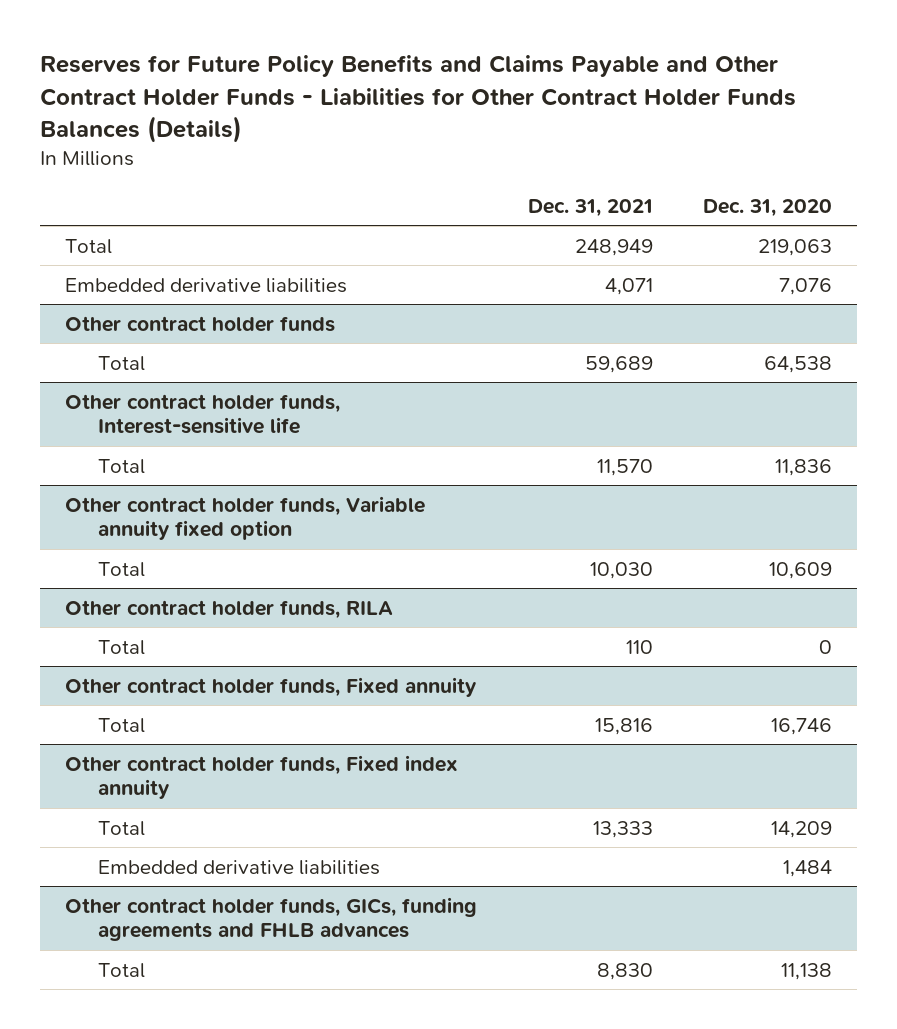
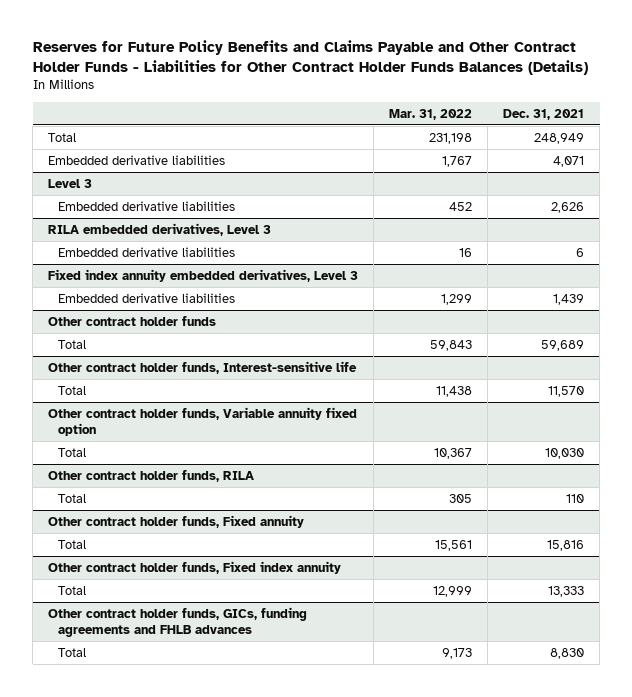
[703,198,833,217] Dec. 31, 2020 -> none
none -> [389,108,473,120] Mar. 31, 2022
none -> [48,178,93,188] Level 3
none -> [58,200,236,211] Embedded derivative liabilities
none -> [48,222,272,236] RILA embedded derivatives, Level 3
none -> [58,246,236,257] Embedded derivative liabilities
none -> [48,268,359,282] Fixed index annuity embedded derivatives, Level 3
none -> [58,292,236,303] Embedded derivative liabilities
[97,859,380,875] Embedded derivative liabilities -> none

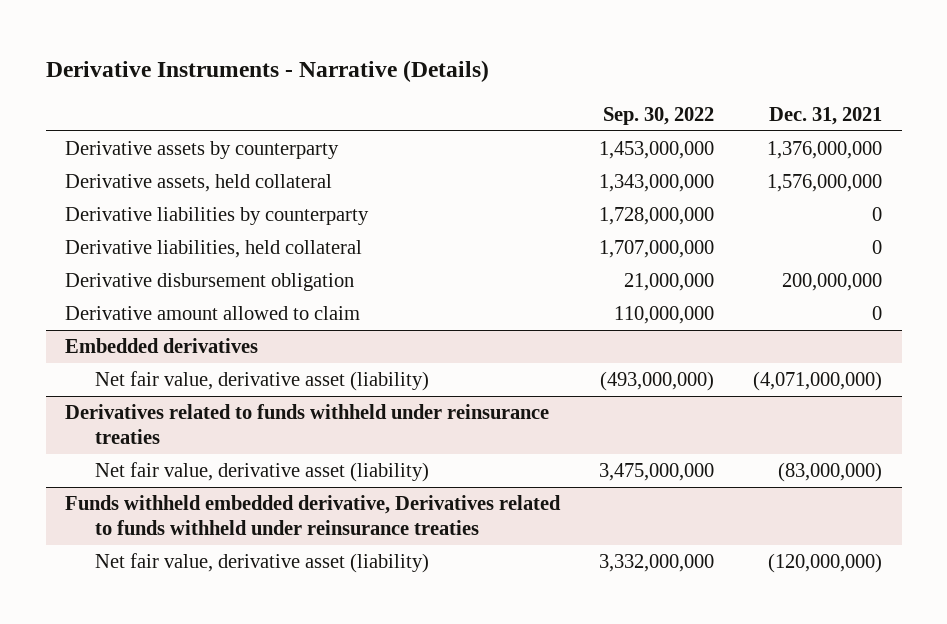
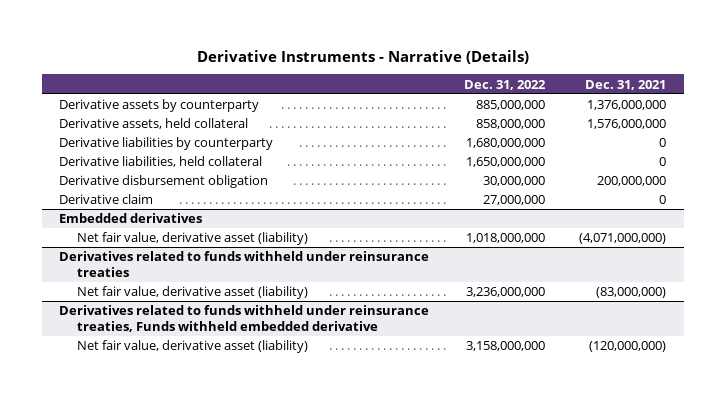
[603,106,715,125] Sep. 30, 2022 -> none
none -> [463,79,546,90] Dec. 31, 2022
[65,306,361,321] Derivative amount allowed to claim -> none
none -> [58,194,153,205] Derivative claim
[65,495,562,535] Funds withheld embedded derivative, Derivatives related to funds withheld under reinsurance treaties -> [58,305,429,333] Derivatives related to funds withheld under reinsurance treaties, Funds withheld embedded derivative

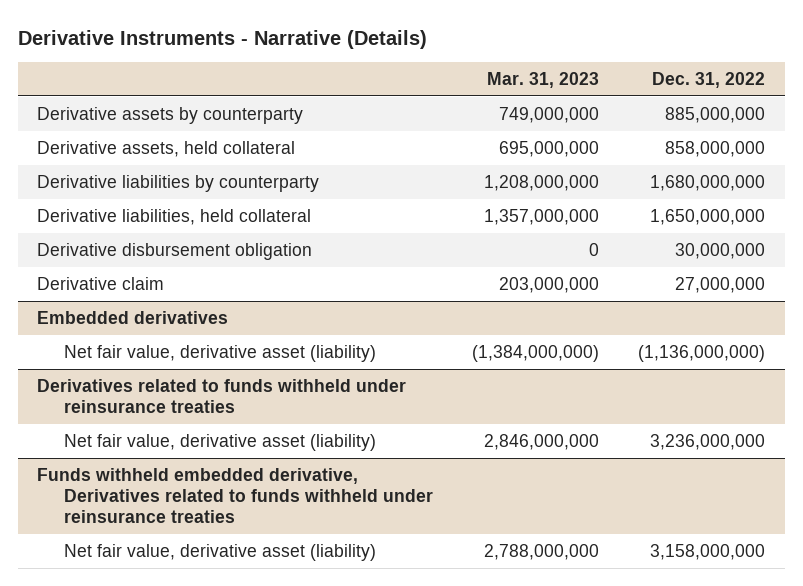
[585,79,667,90] Dec. 31, 2021 -> none
none -> [487,71,600,88] Mar. 31, 2023
[465,233,545,244] 1,018,000,000 -> [638,344,766,362] (1,136,000,000)
[58,305,429,333] Derivatives related to funds withheld under reinsurance treaties, Funds withheld embedded derivative -> [37,467,433,524] Funds withheld embedded derivative, Derivatives related to funds withheld under reinsurance treaties

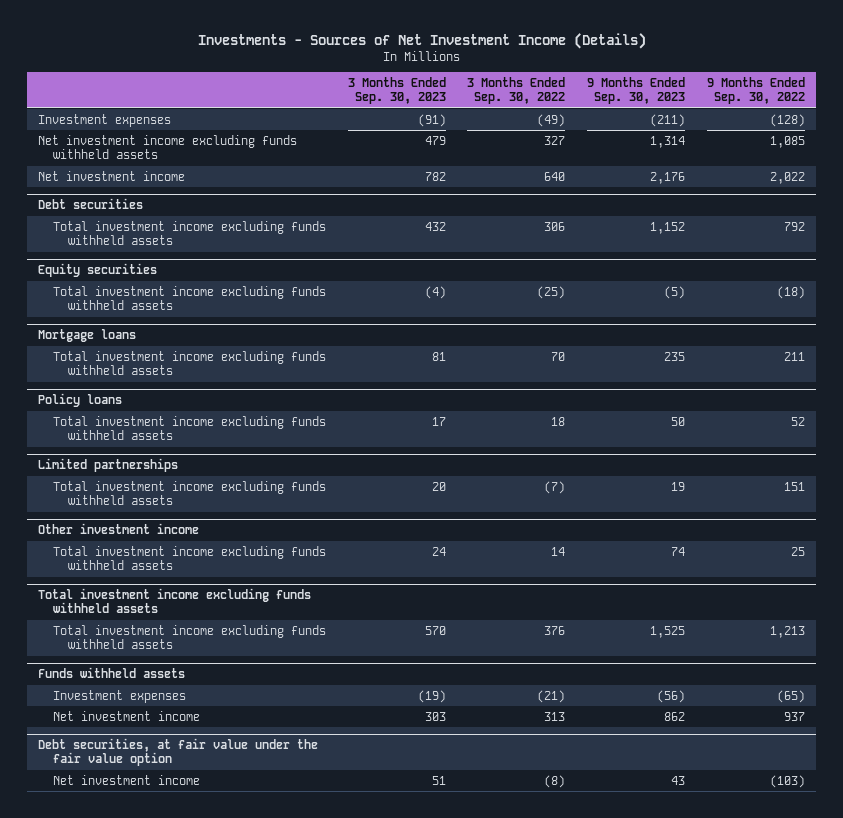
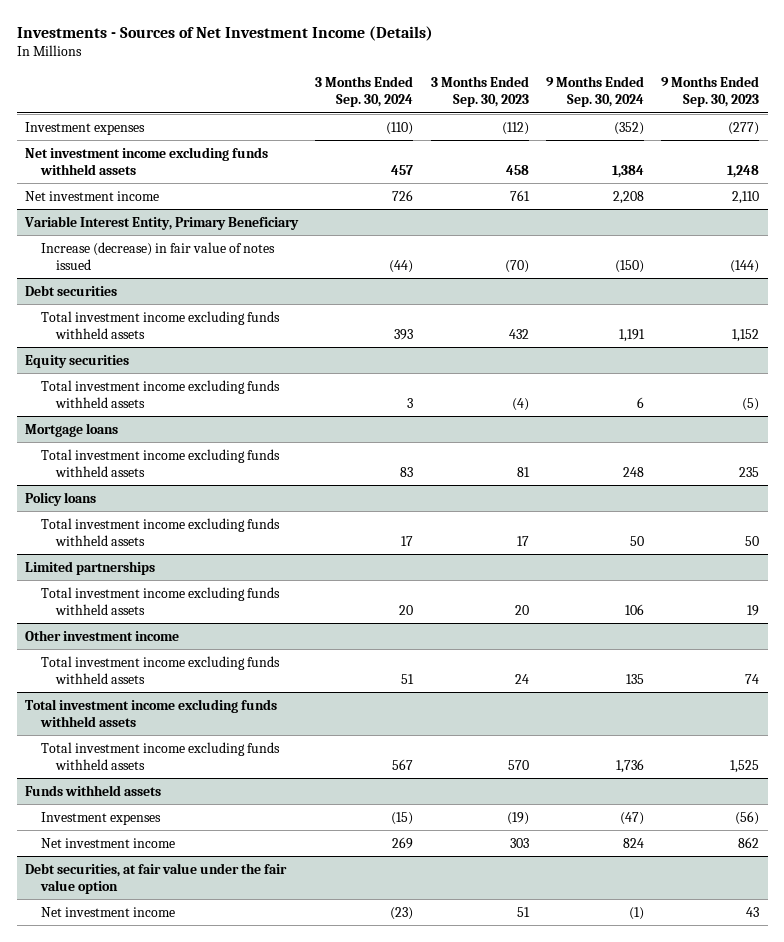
[467,76,566,105] 3 Months Ended Sep. 30, 2022 -> none
[707,76,806,105] 9 Months Ended Sep. 30, 2022 -> none
none -> [315,75,414,108] 3 Months Ended Sep. 30, 2024
none -> [545,75,644,108] 9 Months Ended Sep. 30, 2024
[417,113,446,127] (91) -> [501,121,529,135] (112)
[650,113,686,127] (211) -> [728,121,760,135] (277)
[424,135,446,145] 479 -> [505,164,529,175] 458
[650,135,686,148] 1,314 -> [727,164,760,178] 1,248
[424,171,446,181] 782 -> [509,189,530,201] 761
[650,171,686,184] 2,176 -> [732,190,760,204] 2,110
none -> [24,215,300,230] Variable Interest Entity, Primary Beneficiary
none -> [40,241,275,270] Increase (decrease) in fair value of notes issued

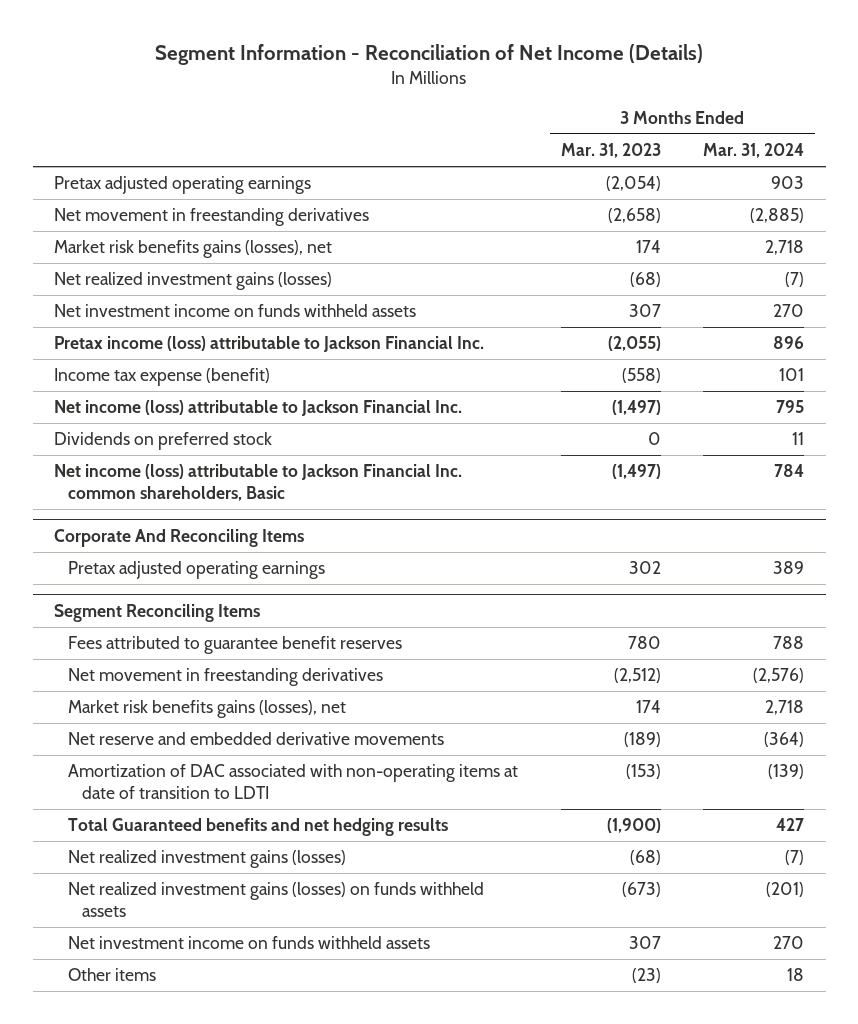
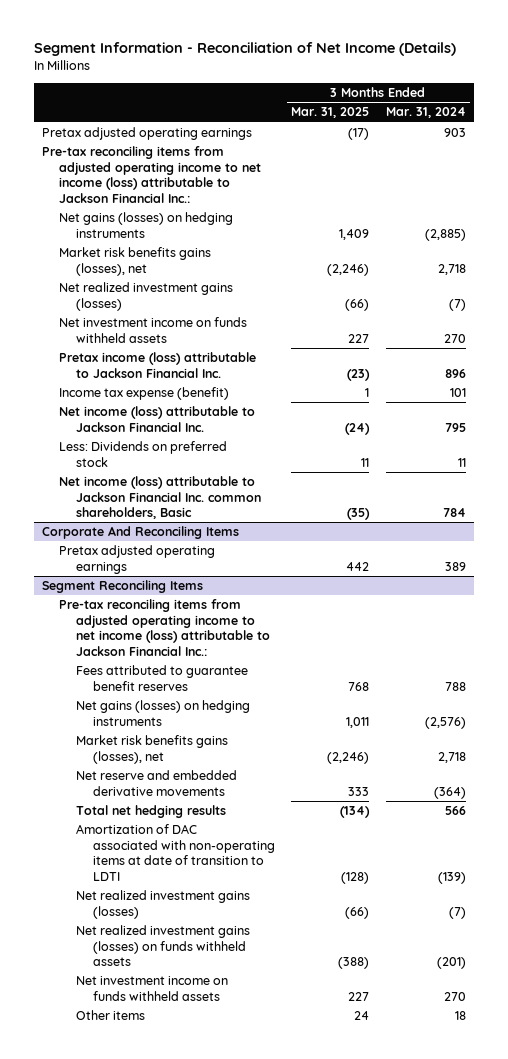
[560,143,661,159] Mar. 31, 2023 -> none
none -> [291,107,370,119] Mar. 31, 2025
none -> [42,146,261,203] Pre-tax reconciling items from adjusted operating income to net income (loss) attributable to Jackson Financial Inc.:
[53,208,369,227] Net movement in freestanding derivatives -> [58,212,233,238] Net gains (losses) on hedging instruments
[53,432,272,451] Dividends on preferred stock -> [58,441,227,467] Less: Dividends on preferred stock
none -> [58,599,270,656] Pre-tax reconciling items from adjusted operating income to net income (loss) attributable to Jackson Financial Inc.:
[67,668,383,687] Net movement in freestanding derivatives -> [75,700,250,726] Net gains (losses) on hedging instruments
none -> [75,805,226,819] Total net hedging results
[67,818,448,837] Total Guaranteed benefits and net hedging results -> none

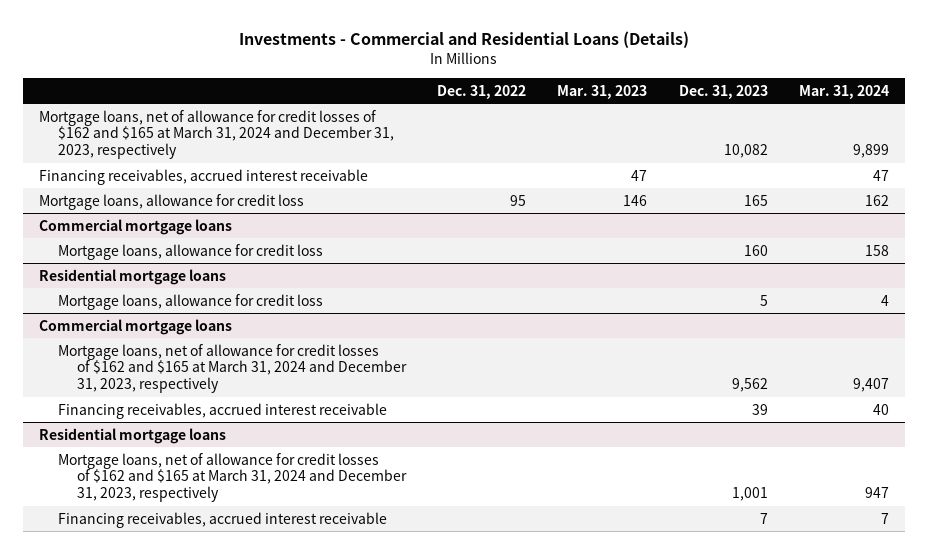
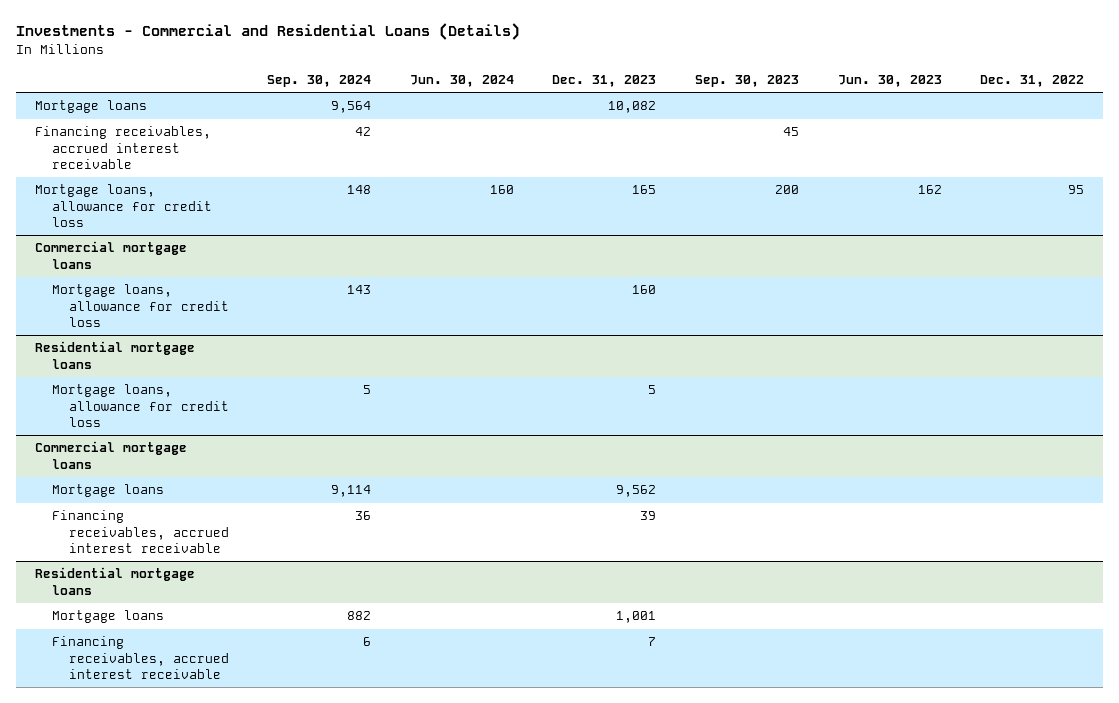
[557,84,648,99] Mar. 31, 2023 -> none
[799,84,890,99] Mar. 31, 2024 -> none
none -> [267,75,372,88] Sep. 30, 2024
none -> [409,75,514,88] Jun. 30, 2024
none -> [694,75,799,88] Sep. 30, 2023
none -> [837,75,942,88] Jun. 30, 2023
[38,109,394,160] Mortgage loans, net of allowance for credit losses of $162 and $165 at March 31, 2024 and December 31, 2023, respectively -> [34,100,147,114] Mortgage loans
[57,343,407,394] Mortgage loans, net of allowance for credit losses of $162 and $165 at March 31, 2024 and December 31, 2023, respectively -> [51,484,164,498] Mortgage loans
[57,452,407,503] Mortgage loans, net of allowance for credit losses of $162 and $165 at March 31, 2024 and December 31, 2023, respectively -> [51,610,164,624] Mortgage loans

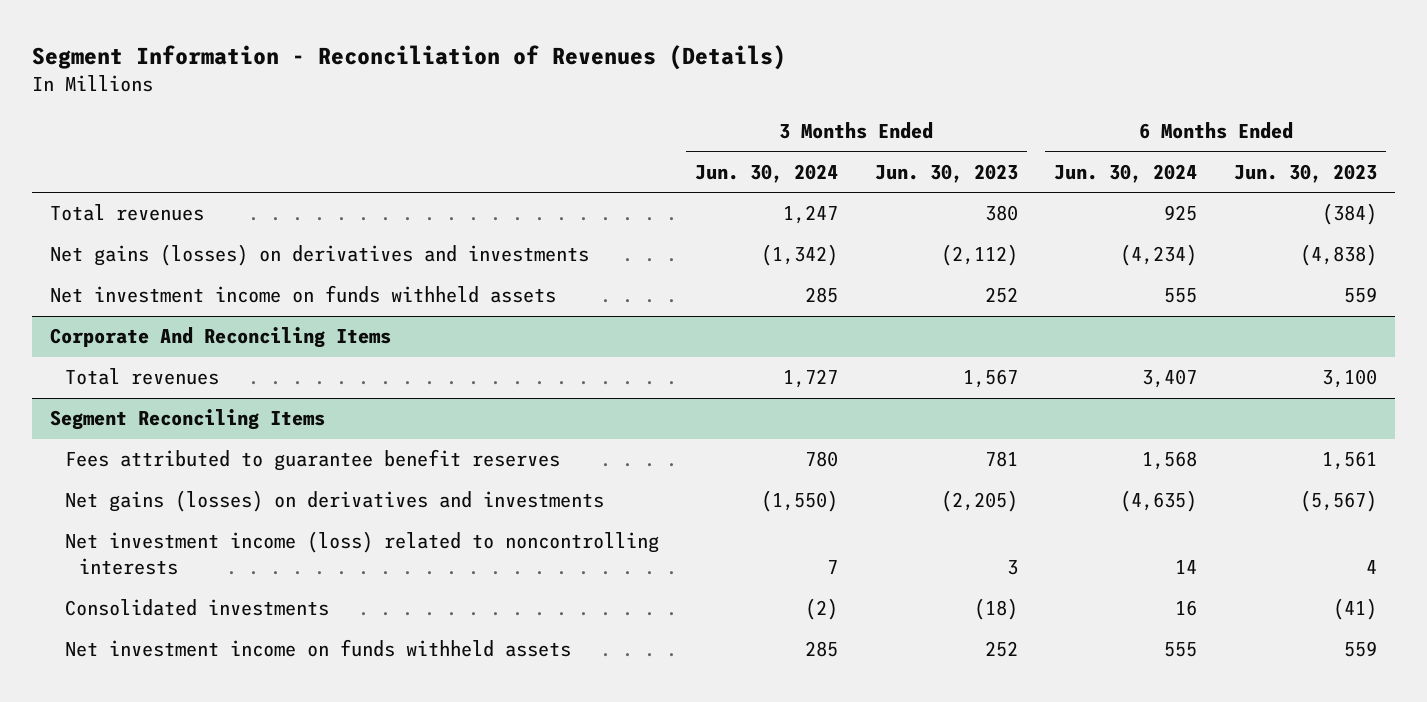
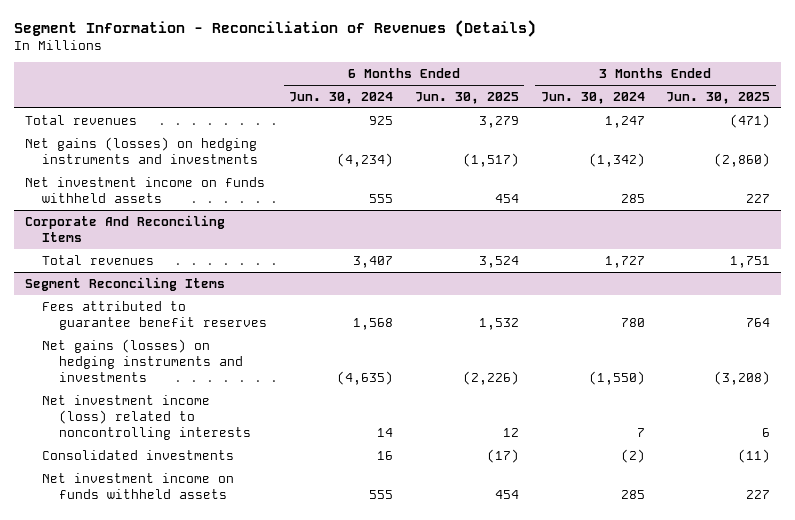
[874,164,1018,184] Jun. 30, 2023 -> none
[1233,164,1377,184] Jun. 30, 2023 -> none
none -> [414,91,519,104] Jun. 30, 2025
none -> [666,91,771,104] Jun. 30, 2025
[50,244,590,267] Net gains (losses) on derivatives and investments -> [24,136,258,164] Net gains (losses) on hedging instruments and investments
[64,490,604,513] Net gains (losses) on derivatives and investments -> [41,338,244,382] Net gains (losses) on hedging instruments and investments

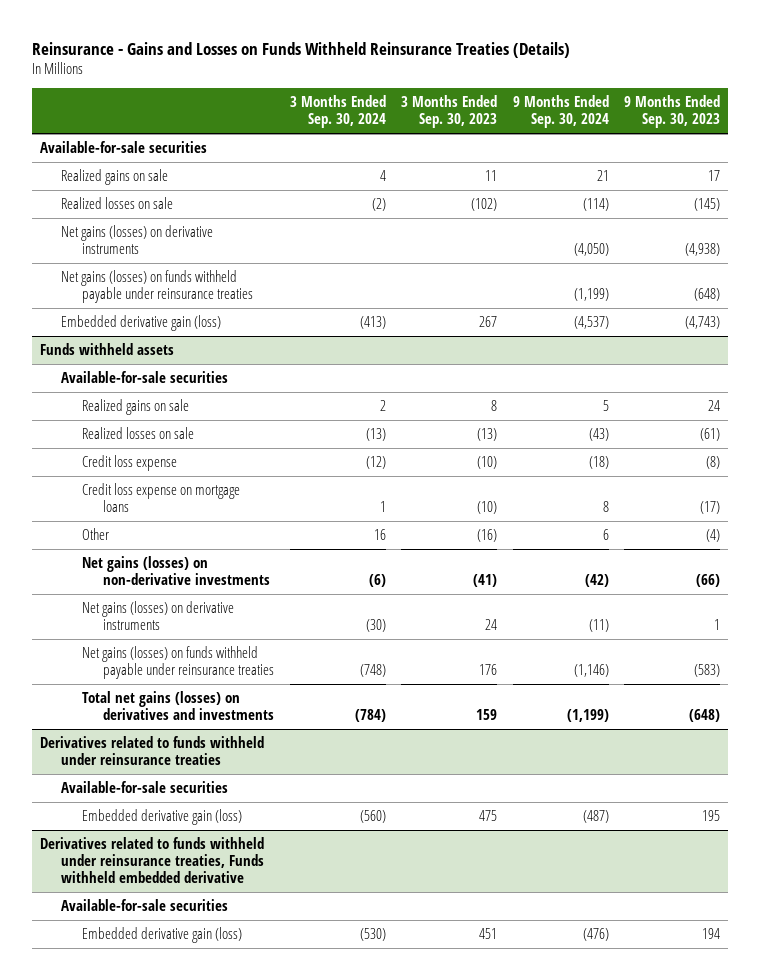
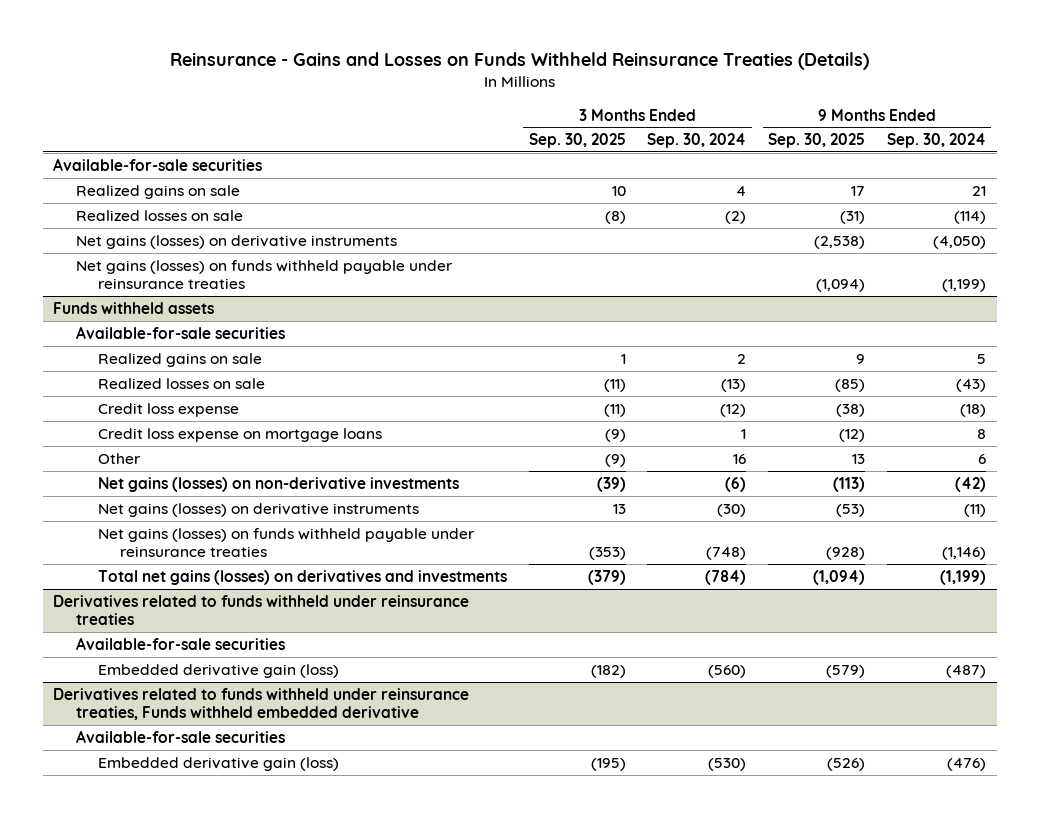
[401,95,498,129] 3 Months Ended Sep. 30, 2023 -> none
[623,95,720,129] 9 Months Ended Sep. 30, 2023 -> none
none -> [528,133,626,149] Sep. 30, 2025
none -> [768,133,866,149] Sep. 30, 2025
[61,315,222,332] Embedded derivative gain (loss) -> none

